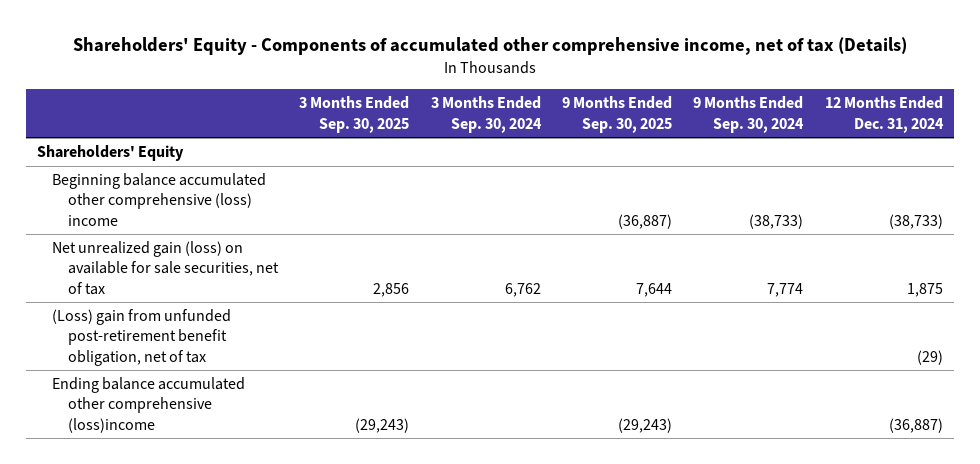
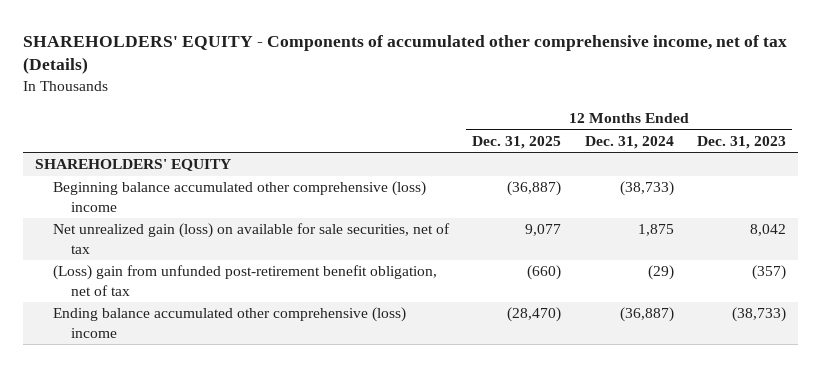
[73,37,908,56] Shareholders' Equity - Components of accumulated other comprehensive income, net of tax (Details) -> [22,34,787,75] SHAREHOLDERS' EQUITY - Components of accumulated other comprehensive income, net of tax (Details)
[299,96,410,133] 3 Months Ended Sep. 30, 2025 -> none
[430,96,542,133] 3 Months Ended Sep. 30, 2024 -> none
[562,96,673,133] 9 Months Ended Sep. 30, 2025 -> none
[693,96,805,133] 9 Months Ended Sep. 30, 2024 -> none
none -> [472,135,562,149] Dec. 31, 2025
none -> [697,135,787,149] Dec. 31, 2023
[37,145,185,162] Shareholders' Equity -> [34,159,231,172] SHAREHOLDERS' EQUITY
[52,377,246,433] Ending balance accumulated other comprehensive (loss)income -> [52,307,406,338] Ending balance accumulated other comprehensive (loss) income

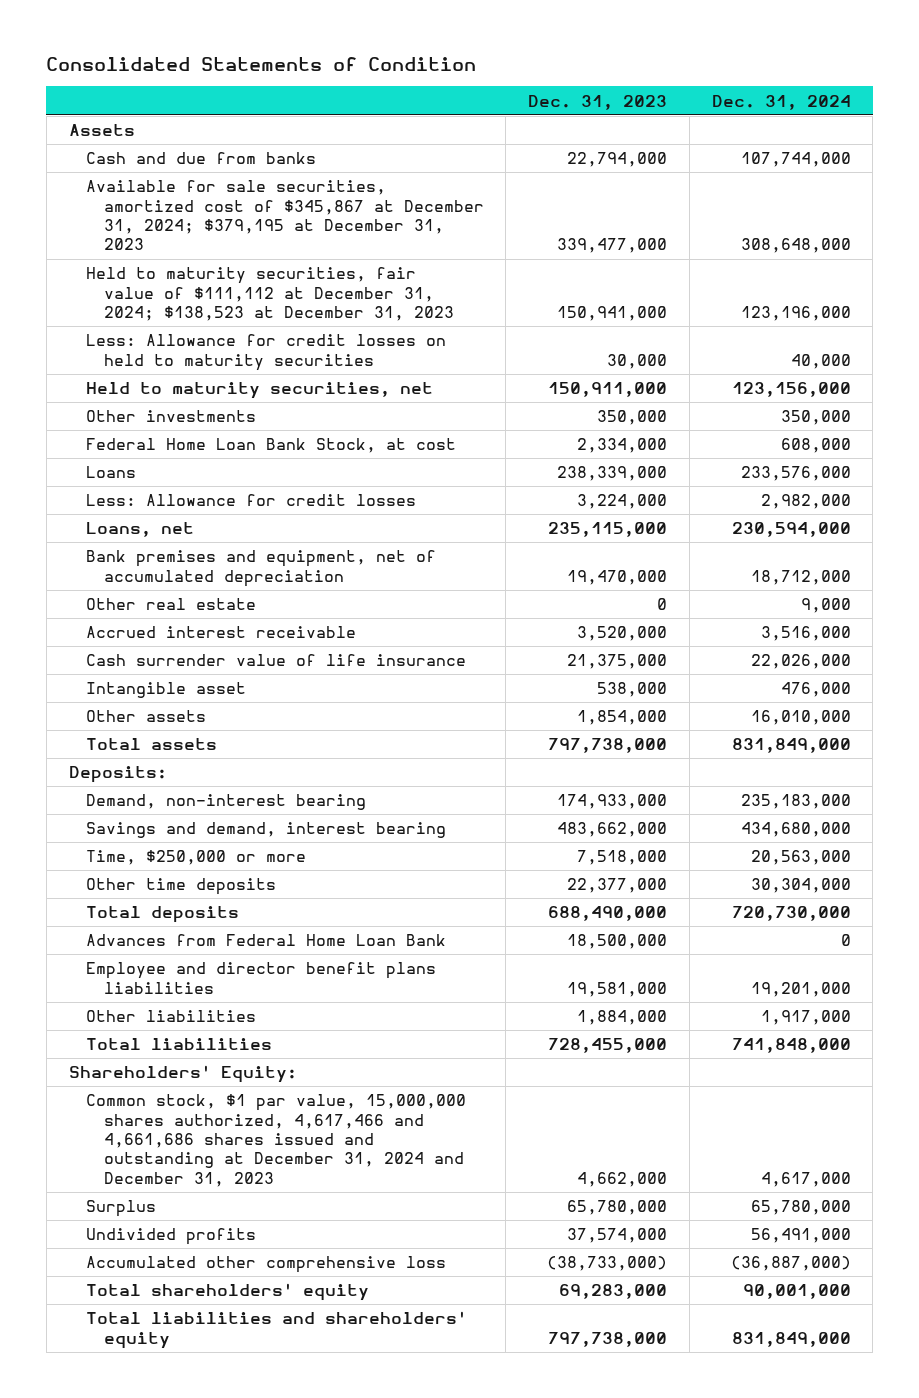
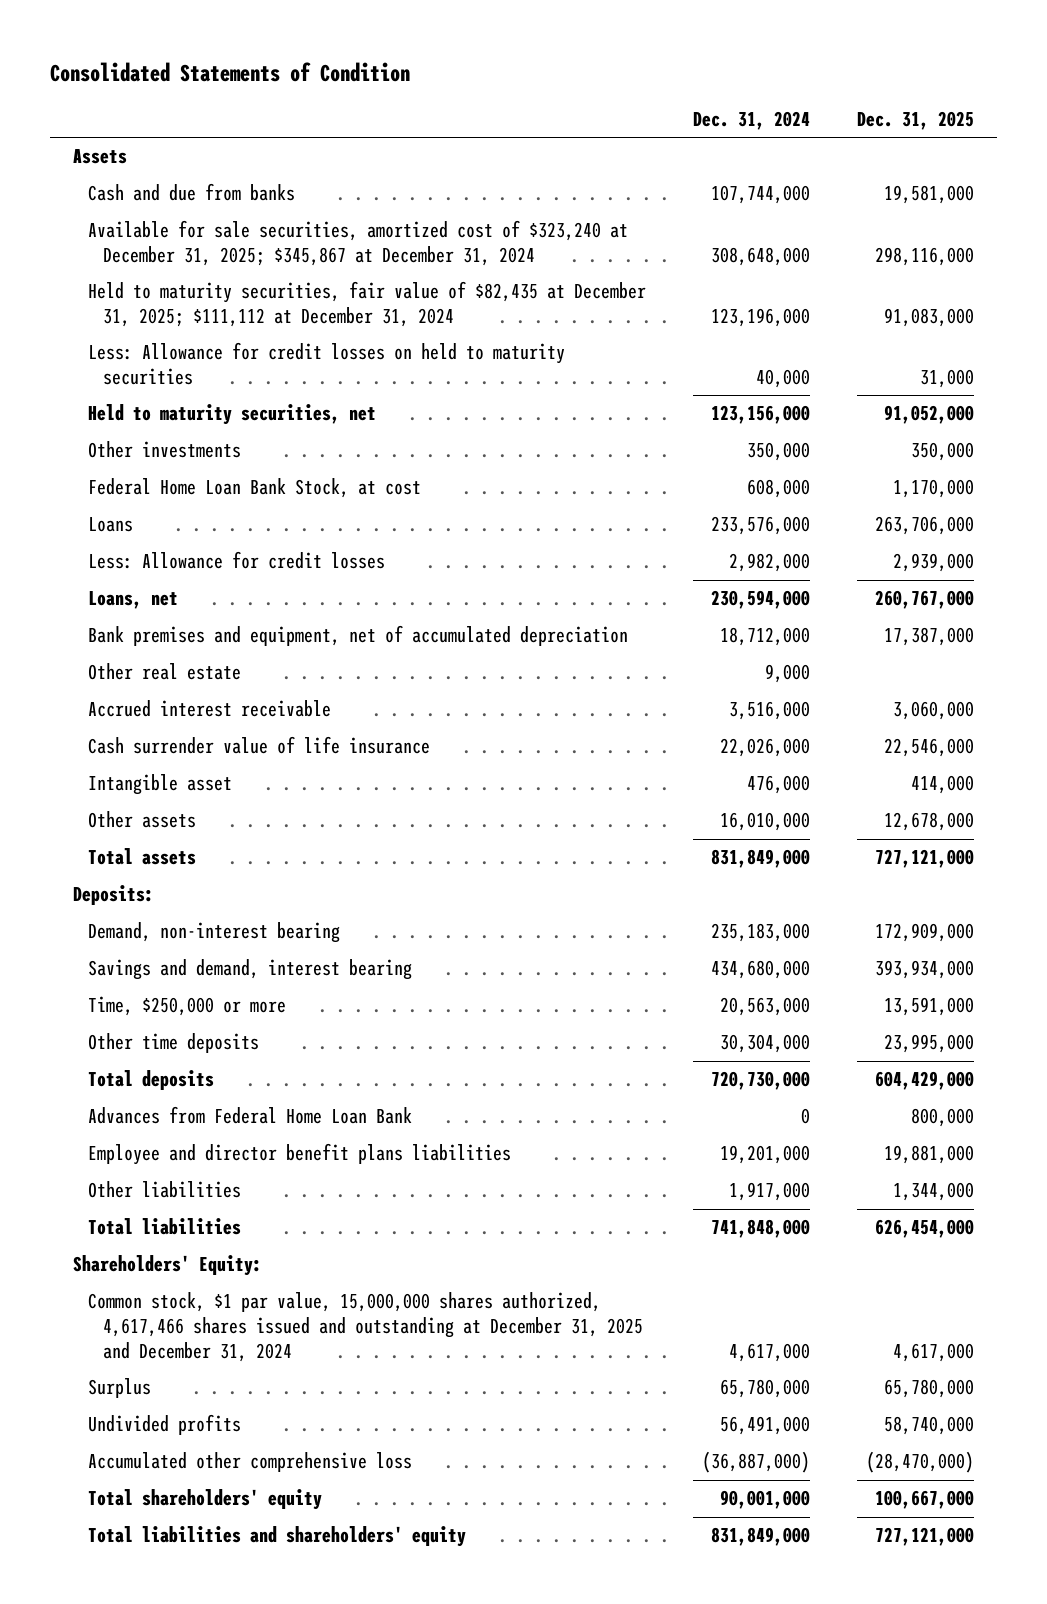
[528,94,668,110] Dec. 31, 2023 -> none
none -> [856,111,974,131] Dec. 31, 2025
[86,180,484,251] Available for sale securities, amortized cost of $345,867 at December 31, 2024; $379,195 at December 31, 2023 -> [88,220,629,267] Available for sale securities, amortized cost of $323,240 at December 31, 2025; $345,867 at December 31, 2024
[86,267,454,322] Held to maturity securities, fair value of $111,112 at December 31, 2024; $138,523 at December 31, 2023 -> [88,281,647,328] Held to maturity securities, fair value of $82,435 at December 31, 2025; $111,112 at December 31, 2024
[86,1094,467,1187] Common stock, $1 par value, 15,000,000 shares authorized, 4,617,466 and 4,661,686 shares issued and outstanding at December 31, 2024 and December 31, 2023 -> [88,1292,643,1362] Common stock, $1 par value, 15,000,000 shares authorized, 4,617,466 shares issued and outstanding at December 31, 2025 and December 31, 2024

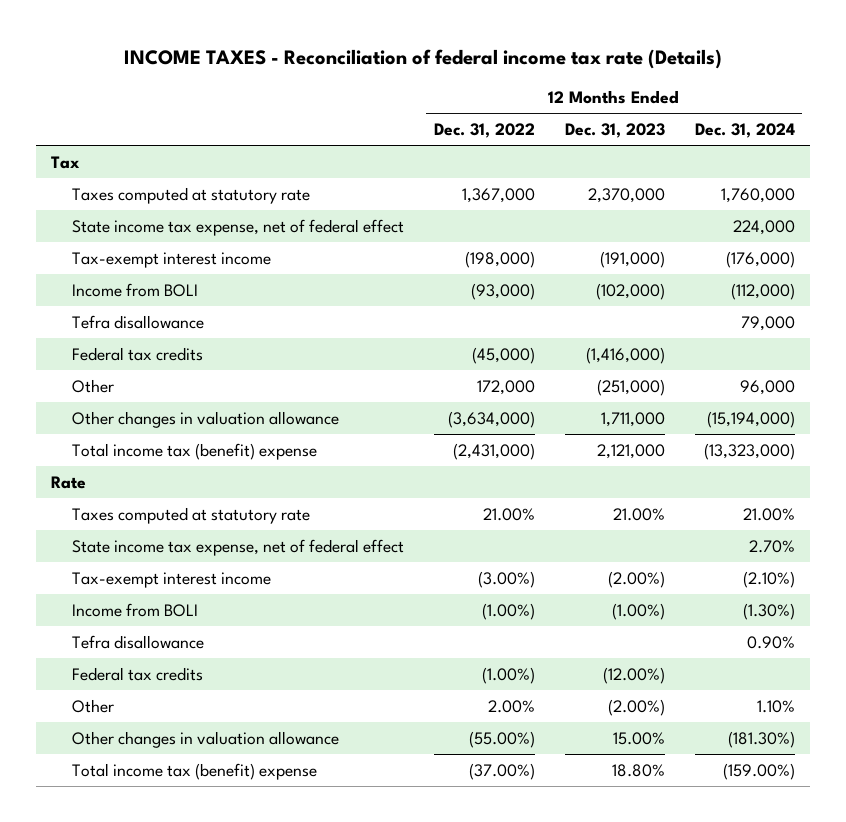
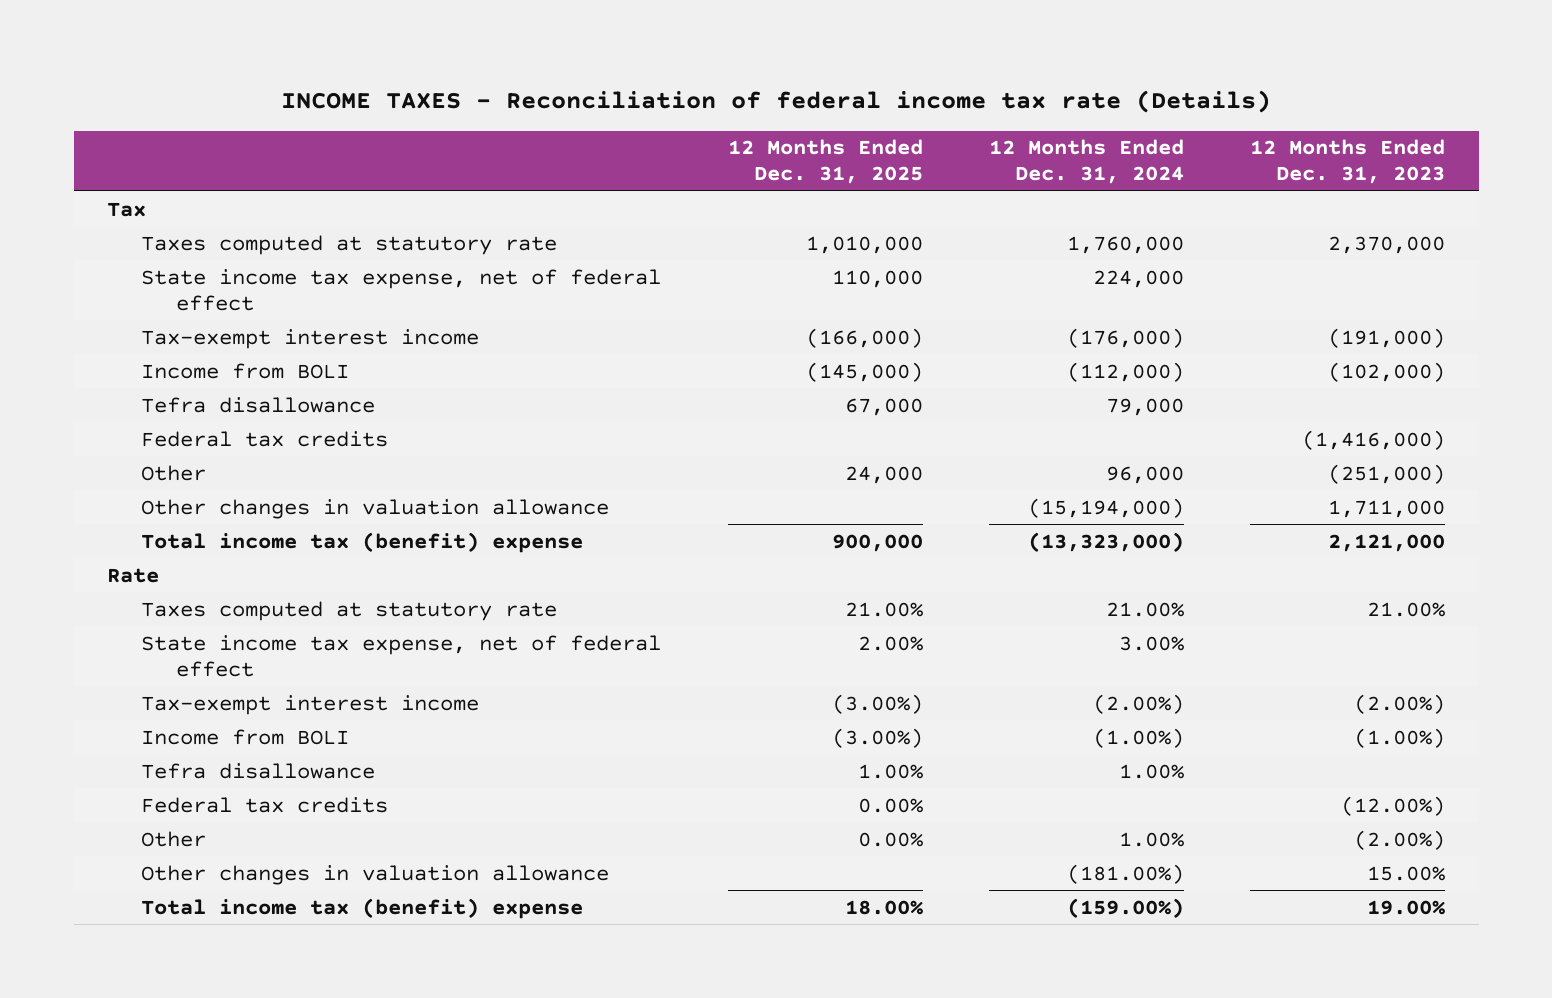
[433,122,535,138] Dec. 31, 2022 -> none
none -> [727,139,923,185] 12 Months Ended Dec. 31, 2025
[748,539,795,553] 2.70% -> [1119,635,1185,651] 3.00%
[742,570,795,588] (2.10%) -> [1093,693,1185,714] (2.00%)
[742,602,795,620] (1.30%) -> [1093,727,1185,748] (1.00%)
[746,635,795,649] 0.90% -> [1119,763,1185,779] 1.00%
[756,699,795,713] 1.10% -> [1119,831,1185,847] 1.00%
[727,730,795,748] (181.30%) -> [1067,863,1185,884] (181.00%)
[611,763,665,777] 18.80% -> [1367,899,1446,915] 19.00%

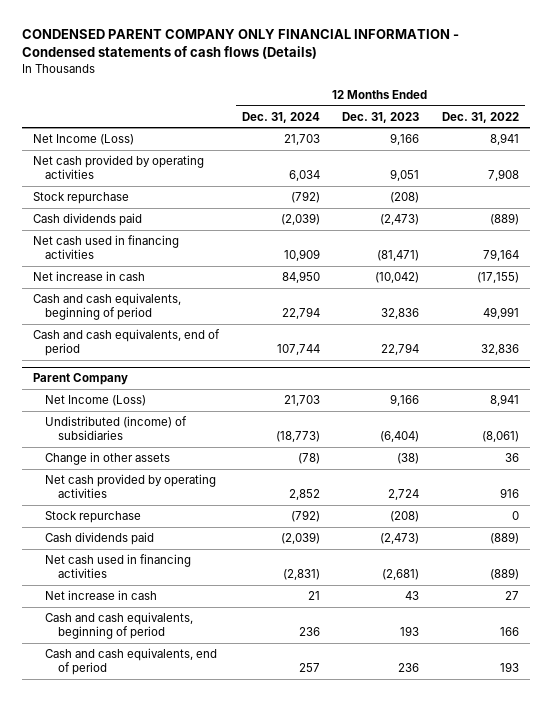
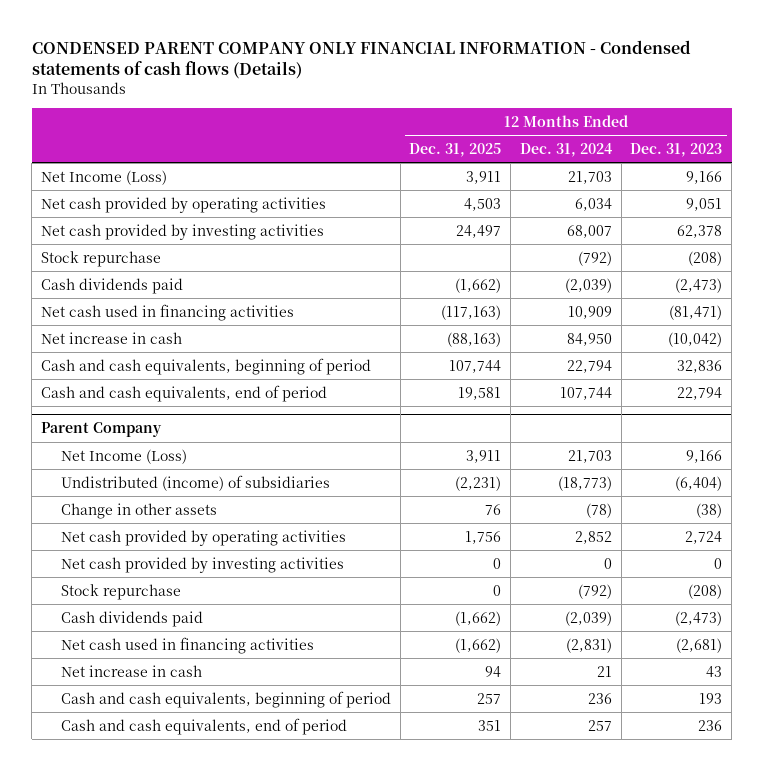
[442,111,520,123] Dec. 31, 2022 -> none
none -> [409,143,502,158] Dec. 31, 2025
none -> [41,223,325,240] Net cash provided by investing activities
none -> [60,556,344,573] Net cash provided by investing activities

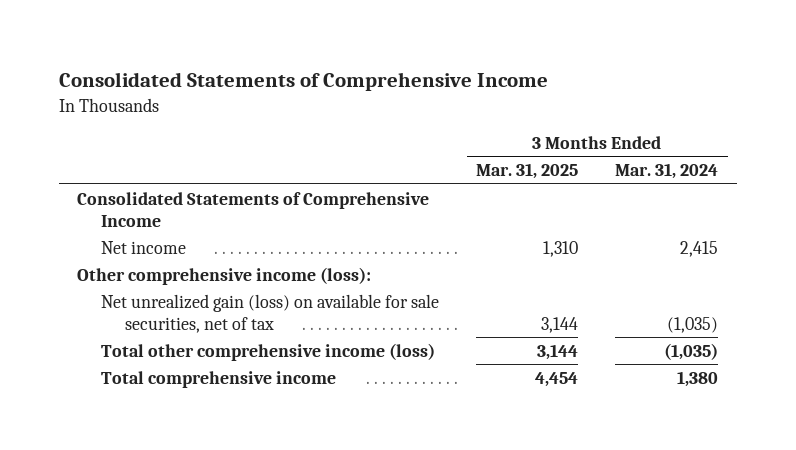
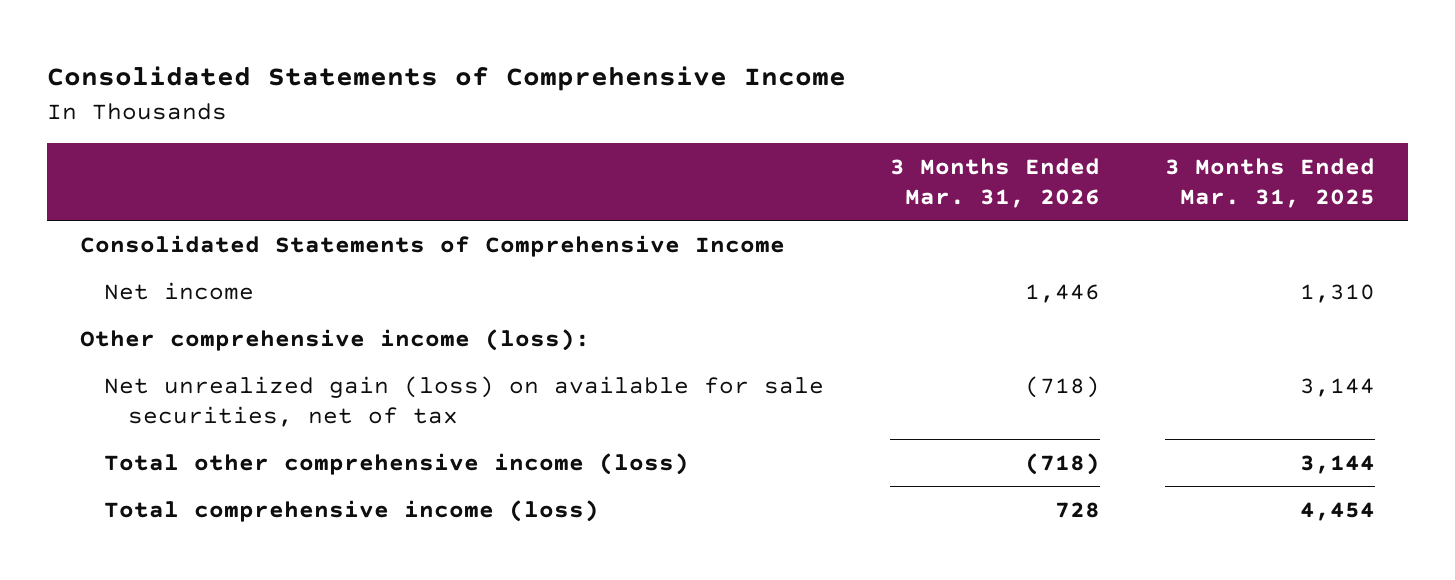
[615,163,719,180] Mar. 31, 2024 -> none
none -> [889,157,1100,208] 3 Months Ended Mar. 31, 2026
[101,370,337,388] Total comprehensive income -> [104,499,600,522] Total comprehensive income (loss)

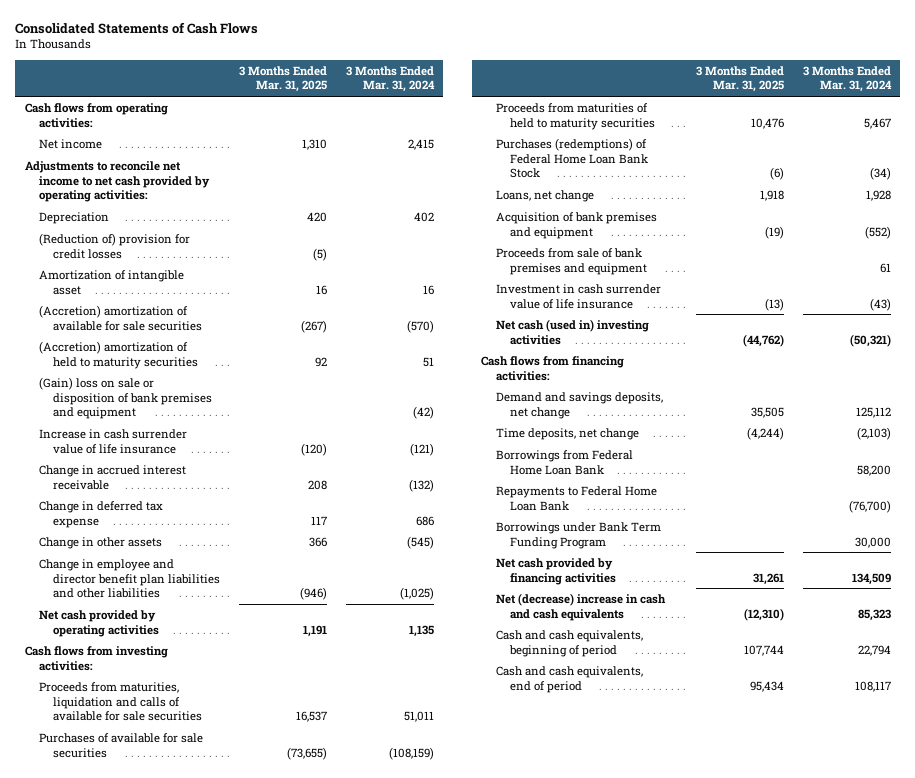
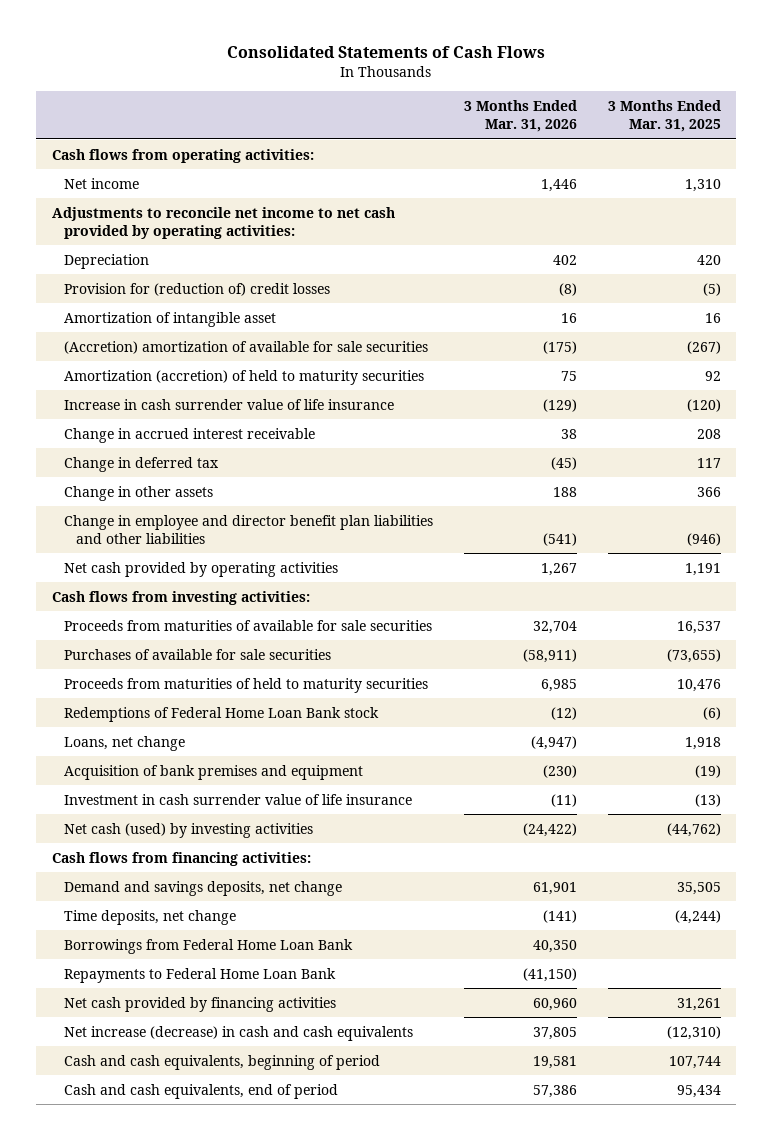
[345,65,435,93] 3 Months Ended Mar. 31, 2024 -> none
none -> [463,100,577,133] 3 Months Ended Mar. 31, 2026
[38,233,190,259] (Reduction of) provision for credit losses -> [63,282,330,296] Provision for (reduction of) credit losses
[38,377,213,420] (Gain) loss on sale or disposition of bank premises and equipment -> none
[38,341,199,369] (Accretion) amortization of held to maturity securities -> [63,369,424,385] Amortization (accretion) of held to maturity securities
[38,501,163,528] Change in deferred tax expense -> [63,456,219,472] Change in deferred tax
[38,682,203,722] Proceeds from maturities, liquidation and calls of available for sale securities -> [63,619,432,631] Proceeds from maturities of available for sale securities
[495,138,648,179] Purchases (redemptions) of Federal Home Loan Bank Stock -> [63,706,379,722] Redemptions of Federal Home Loan Bank stock
[495,248,647,275] Proceeds from sale of bank premises and equipment -> none
[495,319,649,345] Net cash (used in) investing activities -> [63,822,313,838] Net cash (used) by investing activities
[495,522,661,549] Borrowings under Bank Term Funding Program -> none
[495,593,666,621] Net (decrease) increase in cash and cash equivalents -> [63,1025,413,1041] Net increase (decrease) in cash and cash equivalents

